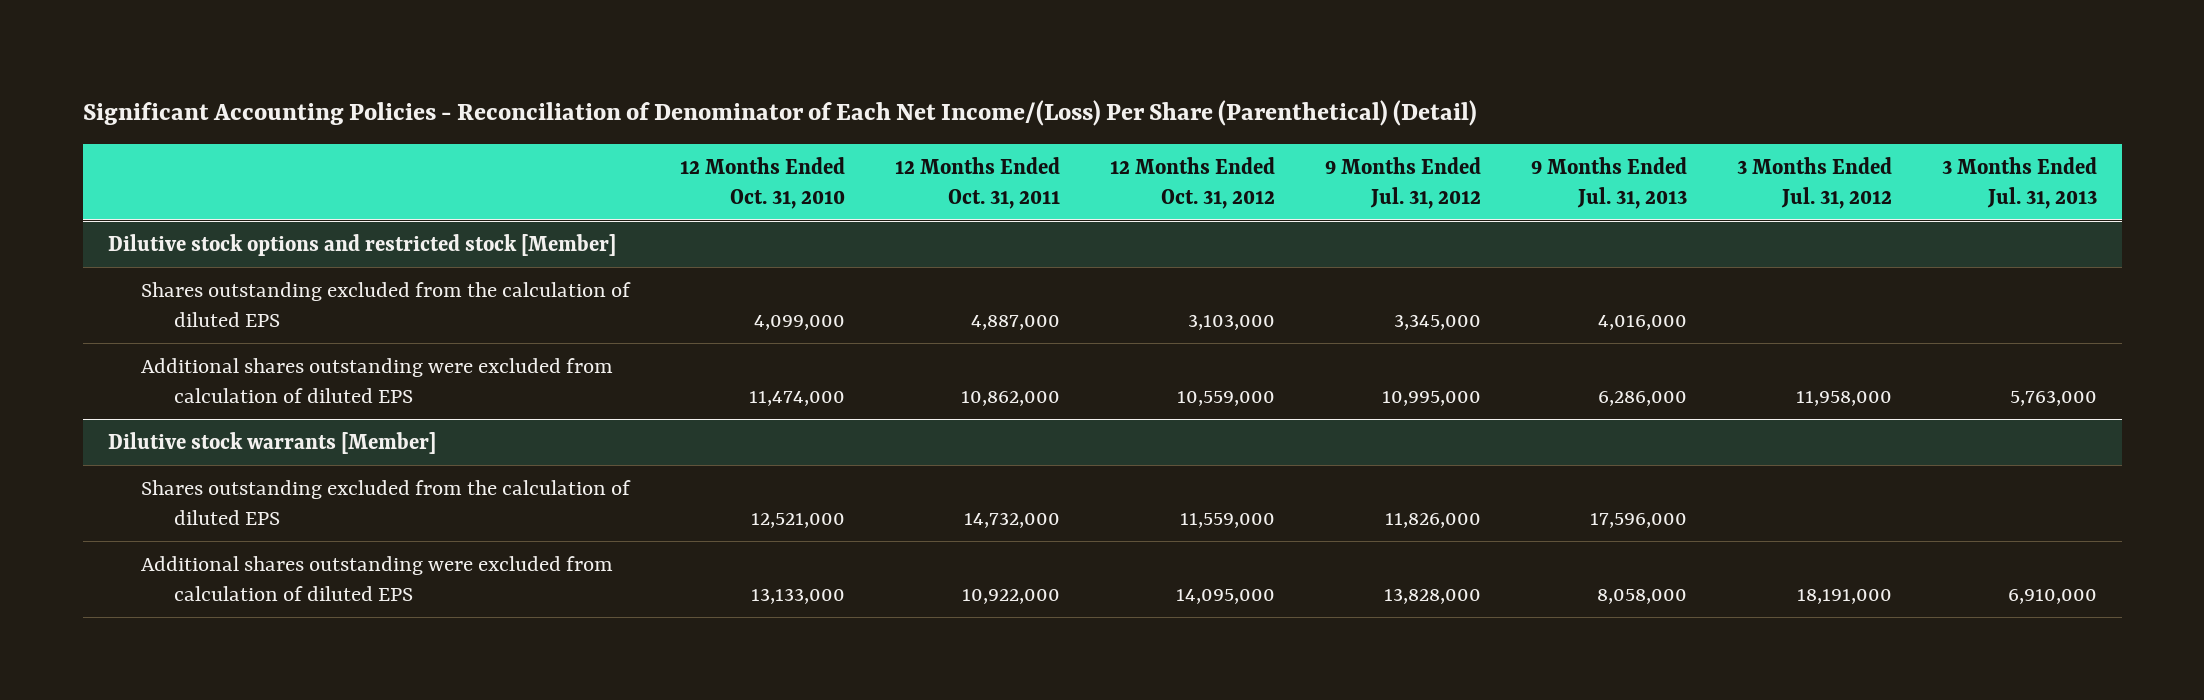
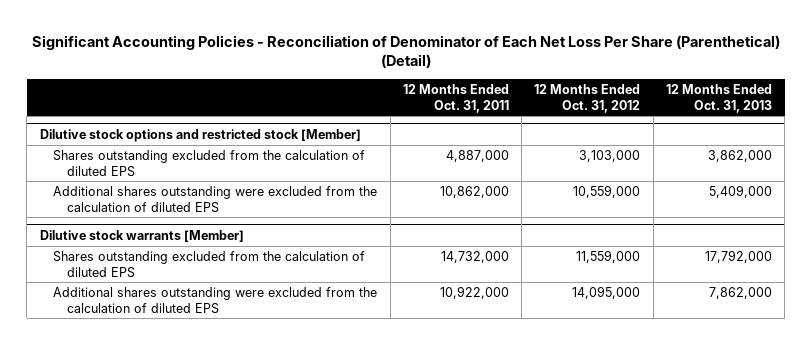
[82,99,1477,126] Significant Accounting Policies - Reconciliation of Denominator of Each Net Income/(Loss) Per Share (Parenthetical) (Detail) -> [31,34,780,69] Significant Accounting Policies - Reconciliation of Denominator of Each Net Loss Per Share (Parenthetical) (Detail)
[679,156,845,209] 12 Months Ended Oct. 31, 2010 -> none
[1324,156,1481,209] 9 Months Ended Jul. 31, 2012 -> none
[1530,156,1687,209] 9 Months Ended Jul. 31, 2013 -> none
[1736,156,1892,209] 3 Months Ended Jul. 31, 2012 -> none
[1941,156,2097,209] 3 Months Ended Jul. 31, 2013 -> none
none -> [665,83,772,113] 12 Months Ended Oct. 31, 2013
[140,357,613,403] Additional shares outstanding were excluded from calculation of diluted EPS -> [53,185,378,213] Additional shares outstanding were excluded from the calculation of diluted EPS
[140,555,613,601] Additional shares outstanding were excluded from calculation of diluted EPS -> [53,286,378,314] Additional shares outstanding were excluded from the calculation of diluted EPS

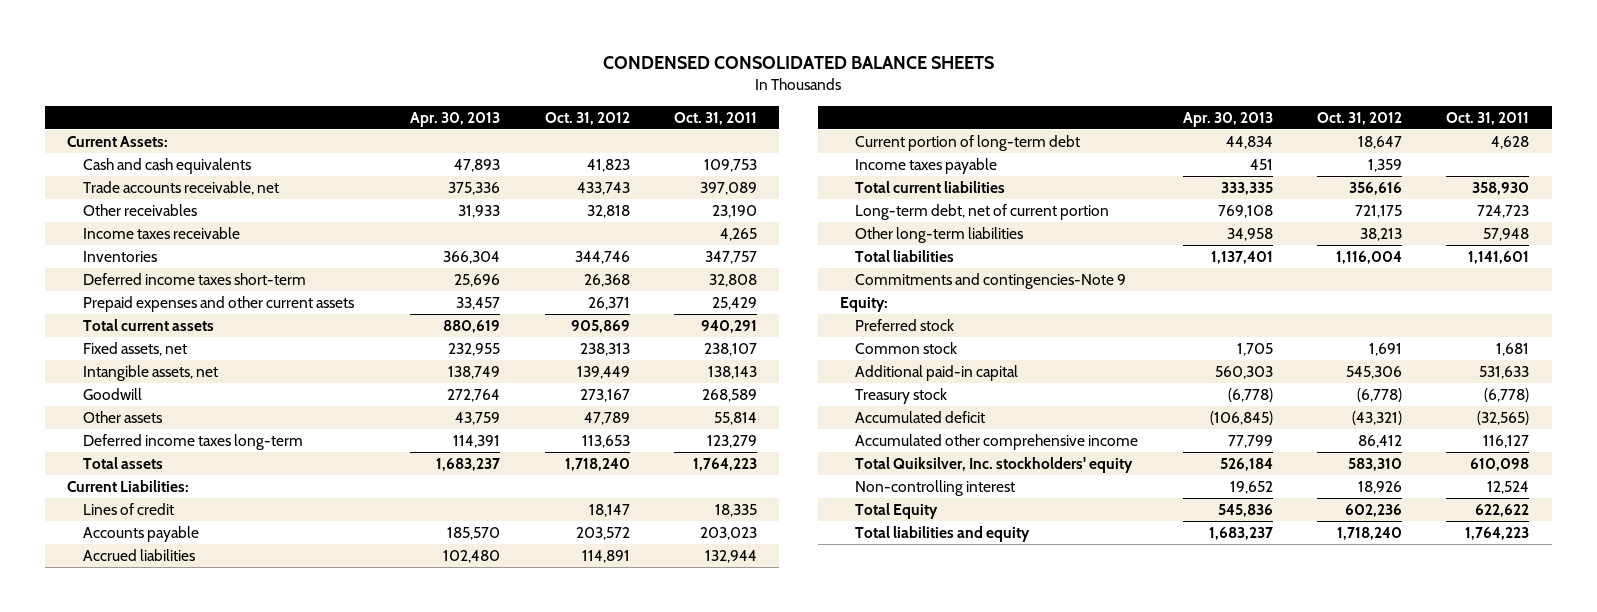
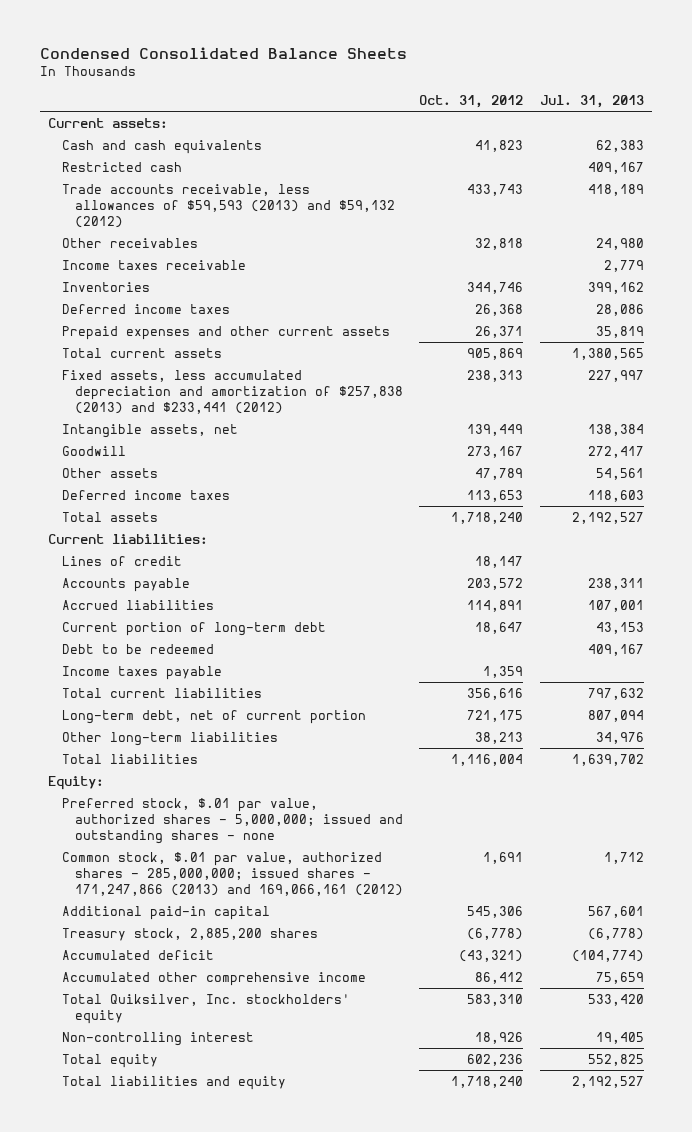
[603,56,995,70] CONDENSED CONSOLIDATED BALANCE SHEETS -> [40,47,408,60] Condensed Consolidated Balance Sheets
[410,111,501,127] Apr. 30, 2013 -> none
[673,111,757,125] Oct. 31, 2011 -> none
none -> [539,94,644,108] Jul. 31, 2013
[67,136,169,148] Current Assets: -> [48,117,169,128] Current assets:
none -> [61,161,182,172] Restricted cash
[82,181,279,196] Trade accounts receivable, net -> [61,183,395,228] Trade accounts receivable, less allowances of $59,593 (2013) and $59,132 (2012)
[82,273,306,286] Deferred income taxes short-term -> [61,303,230,314] Deferred income taxes
[82,342,187,357] Fixed assets, net -> [61,369,403,414] Fixed assets, less accumulated depreciation and amortization of $257,838 (2013) and $233,441 (2012)
[82,434,303,451] Deferred income taxes long-term -> [61,489,230,500] Deferred income taxes
[67,480,190,493] Current Liabilities: -> [48,533,209,544] Current liabilities:
none -> [61,643,214,654] Debt to be redeemed
[855,273,1127,290] Commitments and contingencies-Note 9 -> none
[855,319,955,332] Preferred stock -> [61,797,403,844] Preferred stock, $.01 par value, authorized shares - 5,000,000; issued and outstanding shares - none
[855,342,958,355] Common stock -> [61,851,403,896] Common stock, $.01 par value, authorized shares - 285,000,000; issued shares - 171,247,866 (2013) and 169,066,161 (2012)
[855,388,948,405] Treasury stock -> [61,927,318,941] Treasury stock, 2,885,200 shares
[855,503,939,520] Total Equity -> [61,1053,158,1068] Total equity

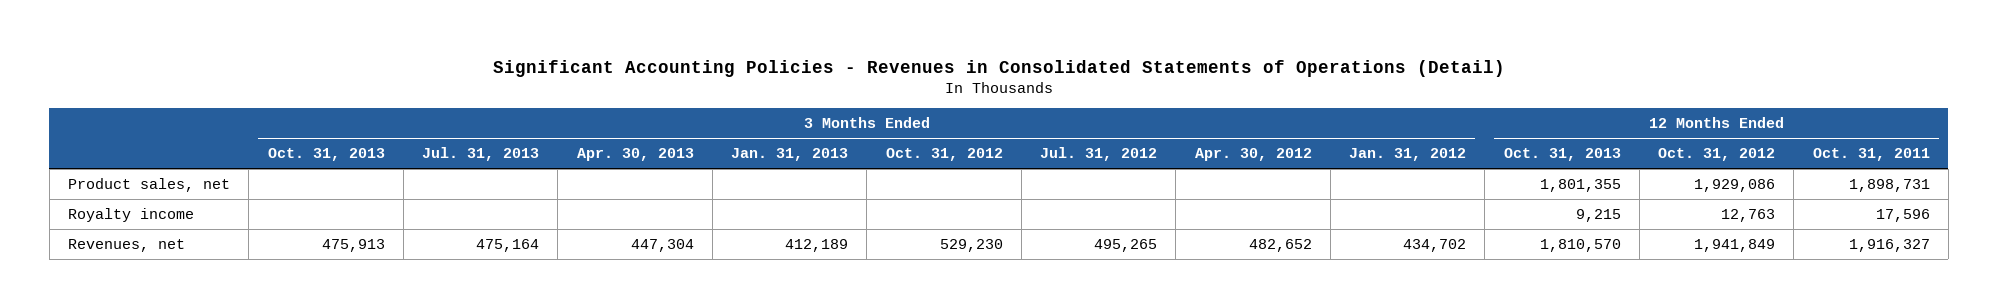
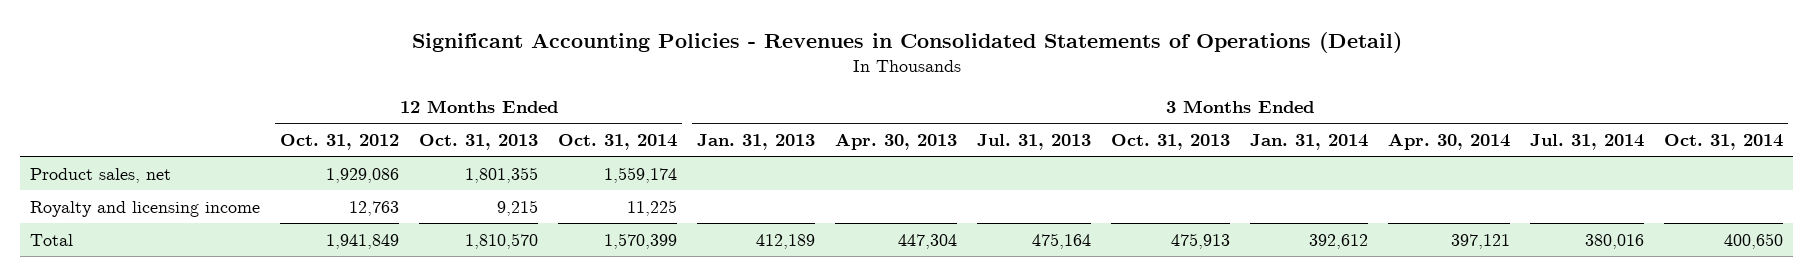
[885,148,1003,162] Oct. 31, 2012 -> none
[1040,147,1158,162] Jul. 31, 2012 -> none
[1194,148,1312,162] Apr. 30, 2012 -> none
[1349,148,1467,162] Jan. 31, 2012 -> none
[1812,148,1930,162] Oct. 31, 2011 -> none
none -> [558,134,678,151] Oct. 31, 2014
none -> [1250,134,1369,151] Jan. 31, 2014
none -> [1388,133,1511,151] Apr. 30, 2014
none -> [1530,134,1645,151] Jul. 31, 2014
none -> [1664,134,1784,151] Oct. 31, 2014
[68,207,195,222] Royalty income -> [29,200,260,217] Royalty and licensing income
[68,238,186,252] Revenues, net -> [29,233,73,246] Total

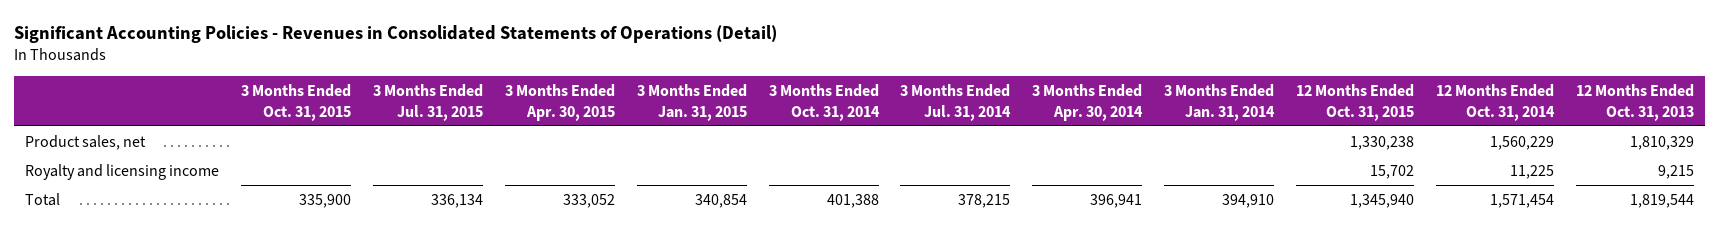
[279,134,399,151] Oct. 31, 2012 -> none
[697,134,816,151] Jan. 31, 2013 -> none
[835,133,958,151] Apr. 30, 2013 -> none
[977,134,1092,151] Jul. 31, 2013 -> none
[1111,134,1231,151] Oct. 31, 2013 -> none
none -> [240,83,351,121] 3 Months Ended Oct. 31, 2015
none -> [372,83,483,121] 3 Months Ended Jul. 31, 2015
none -> [504,83,615,121] 3 Months Ended Apr. 30, 2015
none -> [636,83,747,121] 3 Months Ended Jan. 31, 2015
none -> [1296,83,1415,121] 12 Months Ended Oct. 31, 2015
[465,166,539,183] 1,801,355 -> [1630,135,1695,150] 1,810,329
[604,166,678,183] 1,559,174 -> [1490,135,1555,150] 1,560,229
[465,232,539,249] 1,810,570 -> [1630,193,1695,208] 1,819,544
[604,232,678,249] 1,570,399 -> [1490,193,1555,208] 1,571,454
[1309,233,1369,249] 392,612 -> [1222,193,1275,208] 394,910
[1451,233,1511,249] 397,121 -> [1090,193,1143,208] 396,941
[1585,233,1645,249] 380,016 -> [958,193,1011,208] 378,215
[1724,232,1784,249] 400,650 -> [826,193,879,208] 401,388

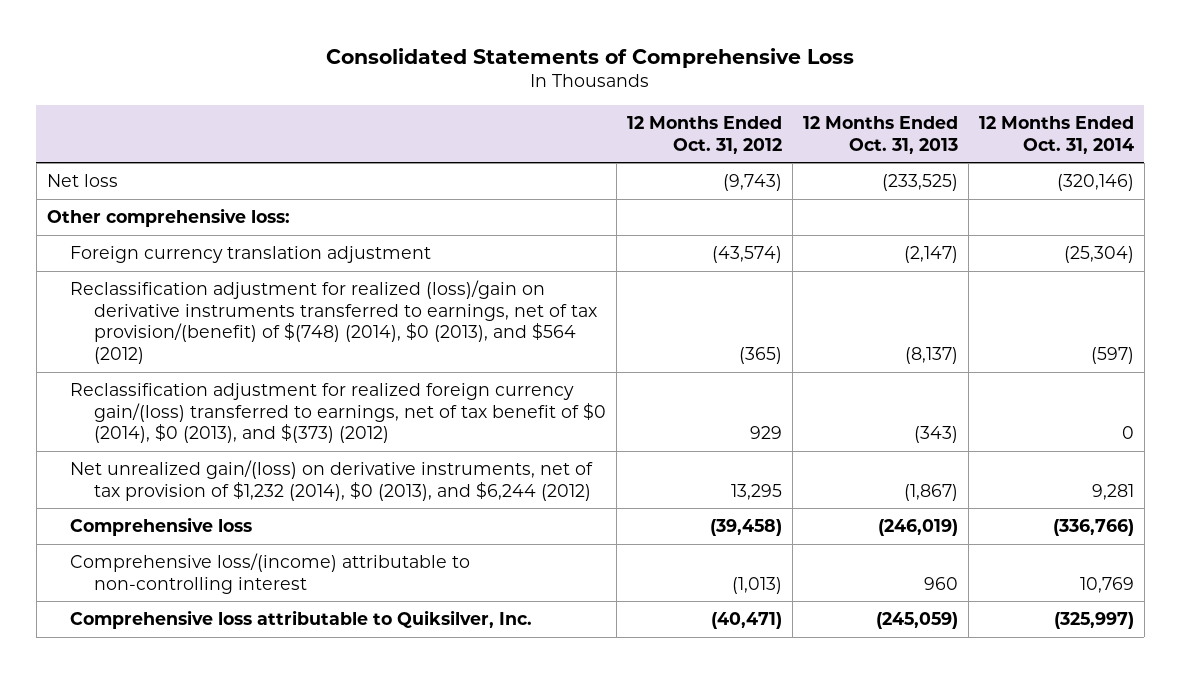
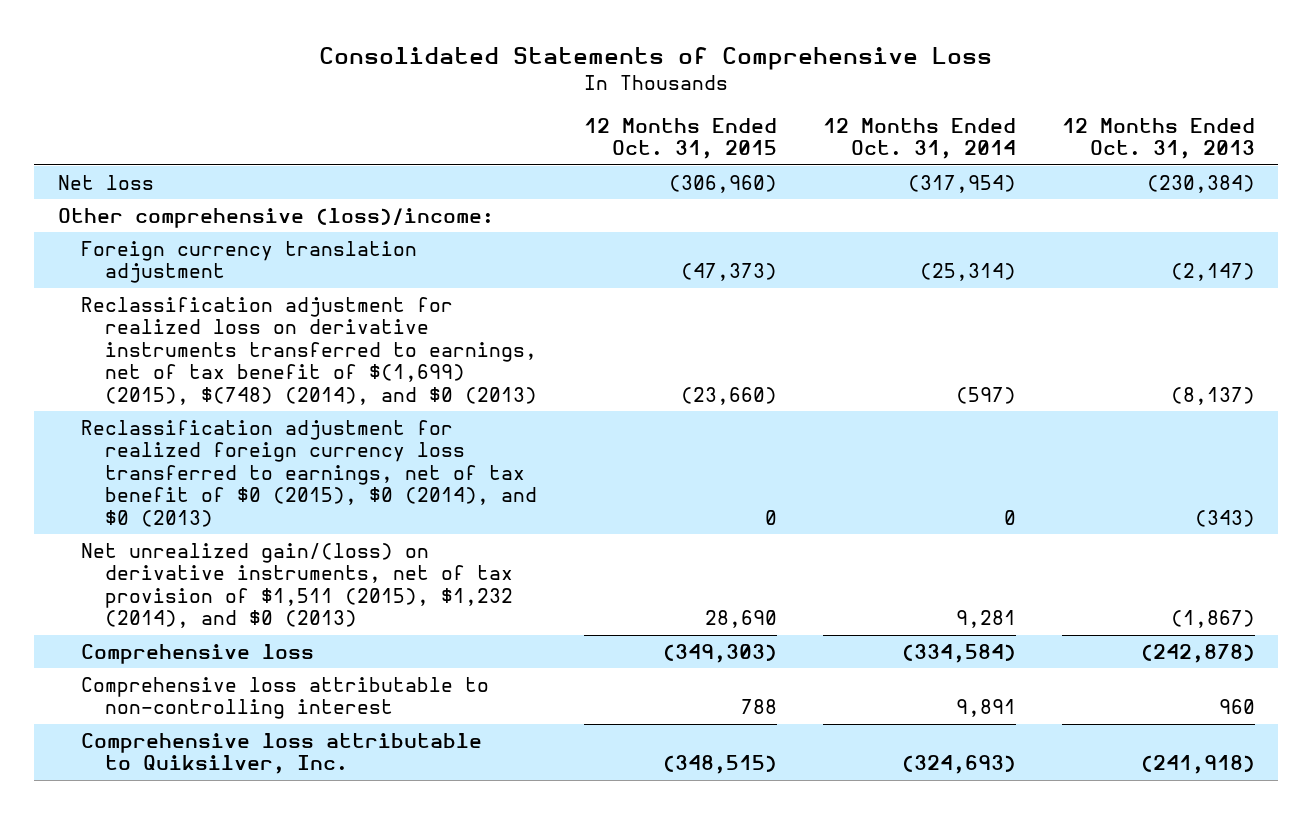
[627,115,783,154] 12 Months Ended Oct. 31, 2012 -> none
none -> [583,117,777,160] 12 Months Ended Oct. 31, 2015
[882,173,959,191] (233,525) -> [1147,174,1256,193] (230,384)
[1056,173,1134,191] (320,146) -> [907,174,1016,193] (317,954)
[46,207,290,227] Other comprehensive loss: -> [57,207,494,228] Other comprehensive (loss)/income:
[1063,245,1134,263] (25,304) -> [919,263,1016,282] (25,314)
[70,279,598,364] Reclassification adjustment for realized (loss)/gain on derivative instruments transferred to earnings, net of tax provision/(benefit) of $(748) (2014), $0 (2013), and $564 (2012) -> [81,296,538,405] Reclassification adjustment for realized loss on derivative instruments transferred to earnings, net of tax benefit of $(1,699) (2015), $(748) (2014), and $0 (2013)
[70,382,607,444] Reclassification adjustment for realized foreign currency gain/(loss) transferred to earnings, net of tax benefit of $0 (2014), $0 (2013), and $(373) (2012) -> [81,419,538,527] Reclassification adjustment for realized foreign currency loss transferred to earnings, net of tax benefit of $0 (2015), $0 (2014), and $0 (2013)
[70,459,594,501] Net unrealized gain/(loss) on derivative instruments, net of tax provision of $1,232 (2014), $0 (2013), and $6,244 (2012) -> [81,542,514,629] Net unrealized gain/(loss) on derivative instruments, net of tax provision of $1,511 (2015), $1,232 (2014), and $0 (2013)
[878,518,959,536] (246,019) -> [1141,643,1256,663] (242,878)
[1052,518,1134,536] (336,766) -> [901,643,1016,663] (334,584)
[70,552,471,594] Comprehensive loss/(income) attributable to non-controlling interest -> [81,676,490,720] Comprehensive loss attributable to non-controlling interest
[1079,576,1134,593] 10,769 -> [955,699,1016,718] 9,891
[876,611,959,629] (245,059) -> [1141,755,1256,775] (241,918)
[1053,611,1134,629] (325,997) -> [901,755,1016,775] (324,693)

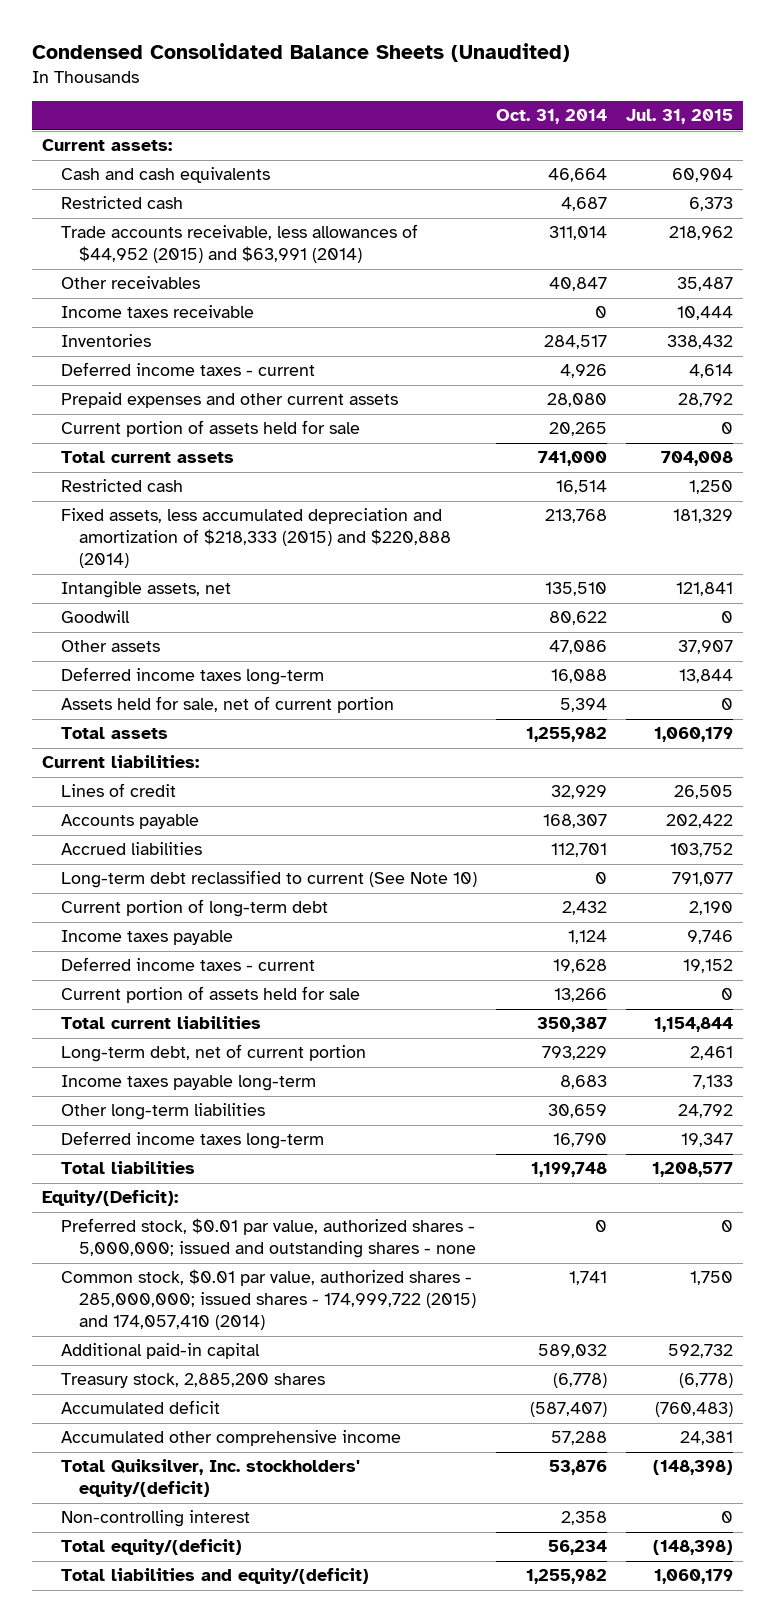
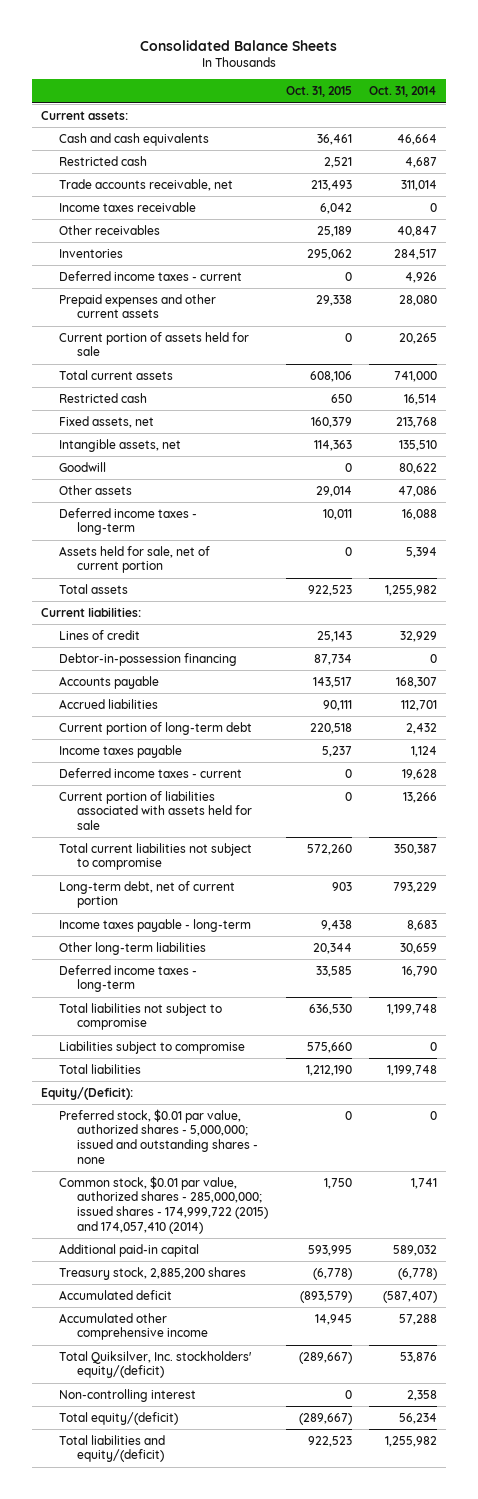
[31,43,570,63] Condensed Consolidated Balance Sheets (Unaudited) -> [139,40,337,52] Consolidated Balance Sheets
[626,109,734,125] Jul. 31, 2015 -> none
none -> [285,86,352,98] Oct. 31, 2015
[60,224,418,264] Trade accounts receivable, less allowances of $44,952 (2015) and $63,991 (2014) -> [59,178,234,191] Trade accounts receivable, net
[60,276,200,290] Other receivables -> [59,224,161,235] Other receivables
[60,508,452,569] Fixed assets, less accumulated depreciation and amortization of $218,333 (2015) and $220,888 (2014) -> [59,415,155,428] Fixed assets, net
[60,667,324,686] Deferred income taxes long-term -> [59,507,198,536] Deferred income taxes - long-term
none -> [59,652,238,666] Debtor-in-possession financing
[60,870,477,889] Long-term debt reclassified to current (See Note 10) -> none
[60,986,360,1004] Current portion of assets held for sale -> [59,790,253,831] Current portion of liabilities associated with assets held for sale
[60,1016,261,1030] Total current liabilities -> [59,842,253,871] Total current liabilities not subject to compromise
[60,1075,316,1092] Income taxes payable long-term -> [59,918,252,932] Income taxes payable - long-term
[60,1131,324,1150] Deferred income taxes long-term -> [59,964,198,993] Deferred income taxes - long-term
none -> [59,1002,223,1031] Total liabilities not subject to compromise
none -> [59,1040,246,1054] Liabilities subject to compromise

